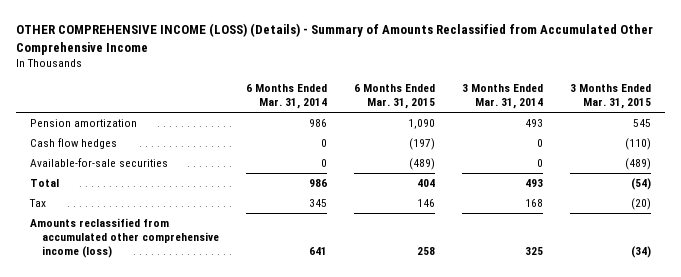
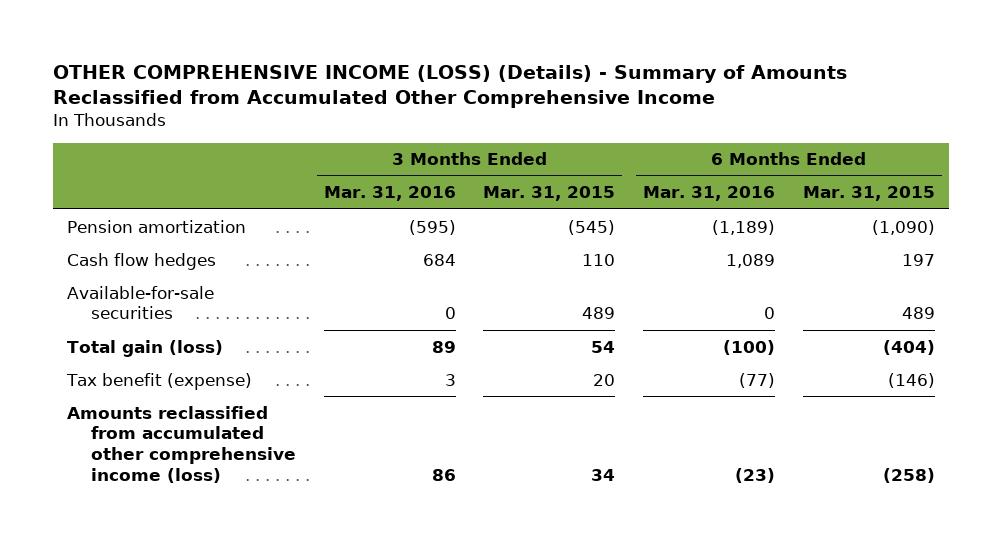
[245,84,327,110] 6 Months Ended Mar. 31, 2014 -> none
[462,84,544,110] 3 Months Ended Mar. 31, 2014 -> none
none -> [323,186,456,202] Mar. 31, 2016
none -> [643,186,776,202] Mar. 31, 2016
[407,118,435,129] 1,090 -> [872,219,936,235] (1,090)
[633,118,652,127] 545 -> [568,219,616,235] (545)
[408,137,435,150] (197) -> [902,253,936,266] 197
[625,137,652,150] (110) -> [582,253,616,266] 110
[408,157,435,170] (489) -> [902,307,936,320] 489
[625,157,652,170] (489) -> [582,307,616,320] 489
[29,178,59,187] Total -> [67,339,224,357] Total gain (loss)
[416,178,435,187] 404 -> [883,339,936,355] (404)
[631,177,652,190] (54) -> [591,340,616,353] 54
[28,198,46,207] Tax -> [66,372,253,390] Tax benefit (expense)
[416,198,435,207] 146 -> [888,372,936,388] (146)
[631,197,652,210] (20) -> [593,373,616,386] 20
[416,246,435,255] 258 -> [883,468,936,484] (258)
[631,245,652,258] (34) -> [591,469,616,482] 34

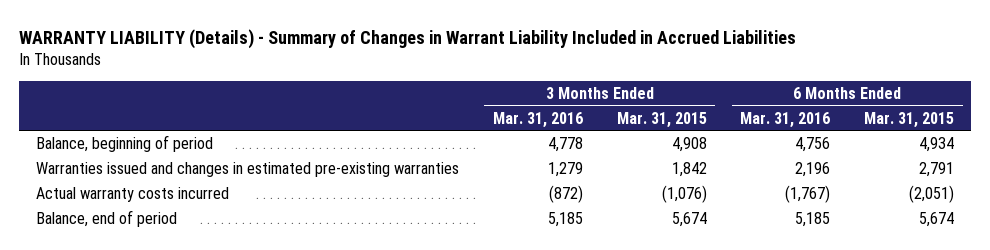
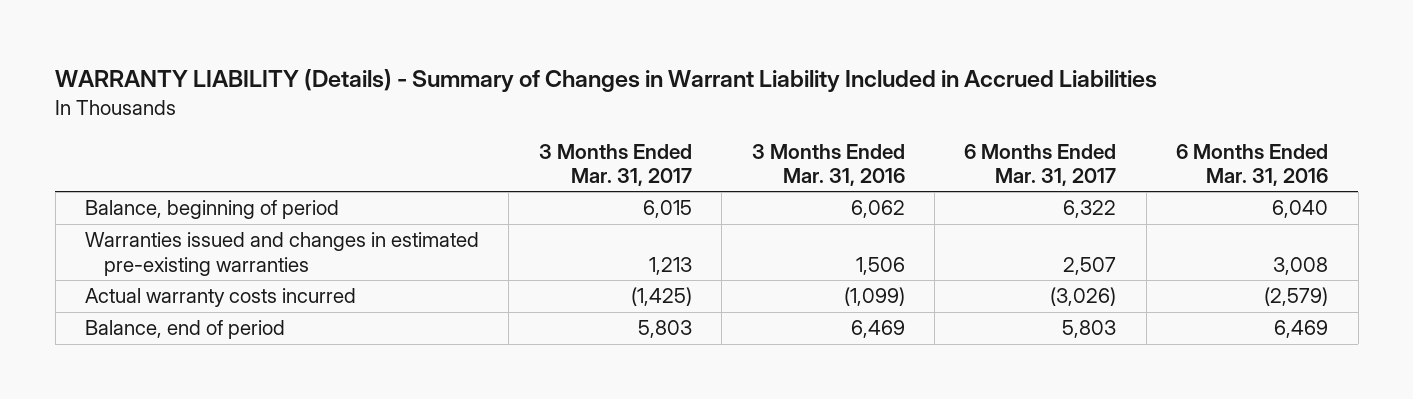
[616,111,707,128] Mar. 31, 2015 -> none
[864,111,955,128] Mar. 31, 2015 -> none
none -> [538,143,692,186] 3 Months Ended Mar. 31, 2017
none -> [964,143,1117,186] 6 Months Ended Mar. 31, 2017
[547,136,583,152] 4,778 -> [850,200,905,219] 6,062
[795,136,831,152] 4,756 -> [1272,200,1329,219] 6,040
[547,161,583,177] 1,279 -> [855,256,905,275] 1,506
[795,161,831,177] 2,196 -> [1273,256,1329,275] 3,008
[548,184,583,203] (872) -> [843,287,905,307] (1,099)
[785,184,831,203] (1,767) -> [1264,287,1329,307] (2,579)
[547,211,583,227] 5,185 -> [850,320,905,339] 6,469
[795,211,831,227] 5,185 -> [1274,320,1329,339] 6,469

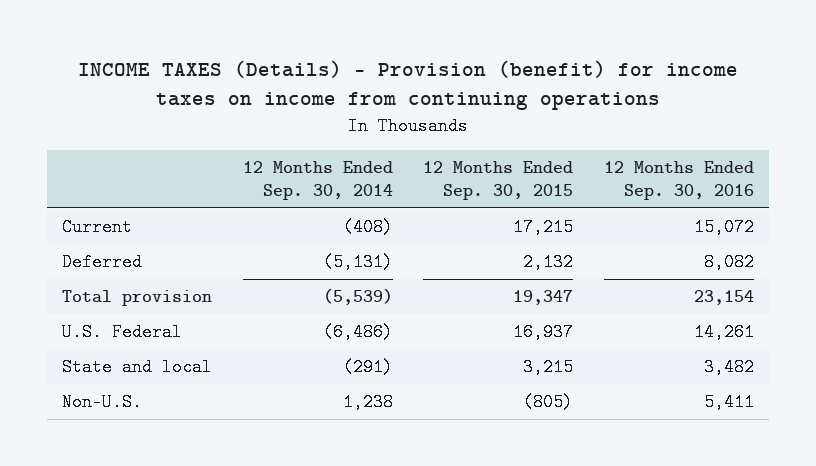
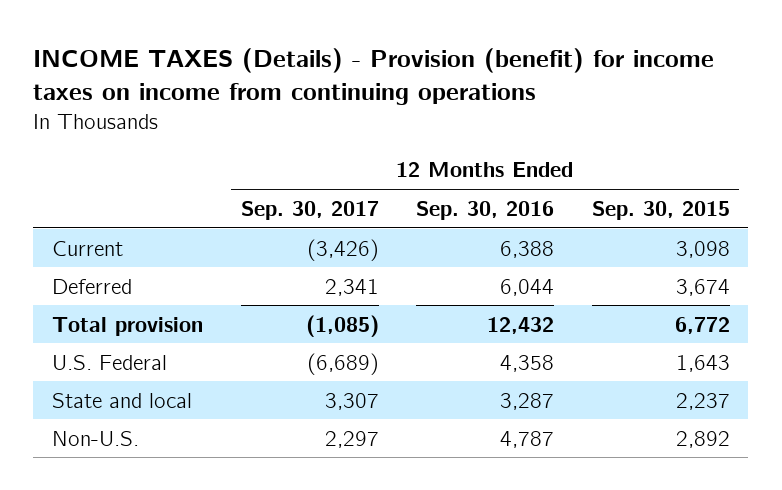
[242,160,393,201] 12 Months Ended Sep. 30, 2014 -> none
none -> [240,200,379,220] Sep. 30, 2017
[513,218,574,237] 17,215 -> [675,240,730,258] 3,098
[693,218,754,237] 15,072 -> [500,240,555,258] 6,388
[523,253,574,272] 2,132 -> [675,278,730,296] 3,674
[703,253,754,272] 8,082 -> [500,278,555,296] 6,044
[513,290,574,306] 19,347 -> [674,316,730,334] 6,772
[693,290,754,306] 23,154 -> [487,316,555,334] 12,432
[513,323,574,342] 16,937 -> [675,354,730,372] 1,643
[693,323,754,342] 14,261 -> [500,354,555,372] 4,358
[523,358,574,377] 3,215 -> [675,392,730,410] 2,237
[703,358,754,377] 3,482 -> [500,392,555,410] 3,287
[523,393,574,412] (805) -> [675,430,730,448] 2,892
[703,393,754,412] 5,411 -> [500,430,555,448] 4,787

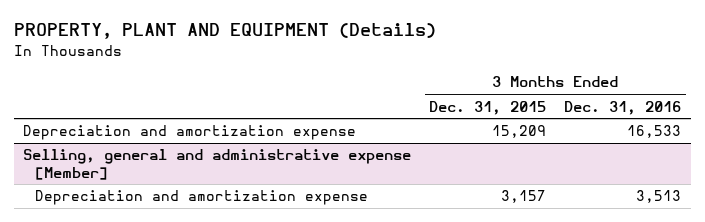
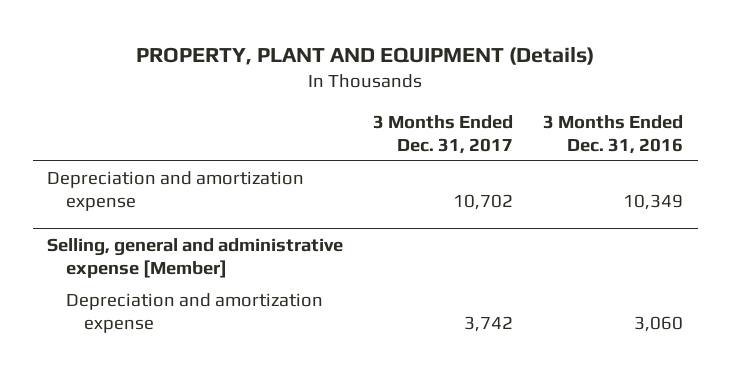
[429,100,547,115] Dec. 31, 2015 -> none
none -> [373,114,514,154] 3 Months Ended Dec. 31, 2017
[627,125,682,139] 16,533 -> [622,194,683,211] 10,349
[636,190,682,204] 3,513 -> [633,316,683,333] 3,060

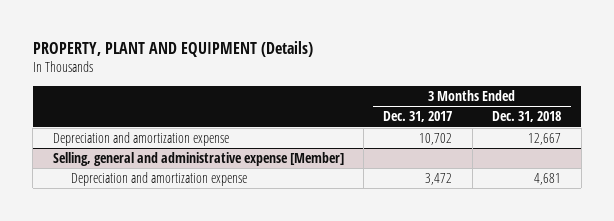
[542,114,683,154] 3 Months Ended Dec. 31, 2016 -> none
none -> [492,111,562,123] Dec. 31, 2018
[464,316,514,333] 3,742 -> [425,173,453,186] 3,472

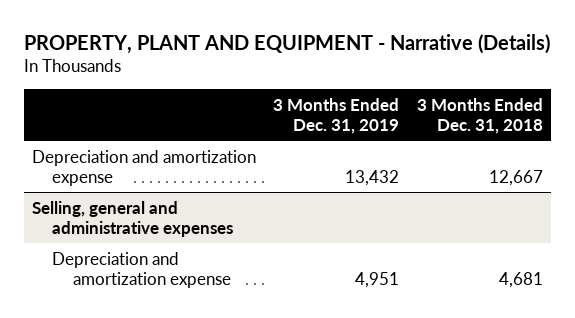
[32,40,313,57] PROPERTY, PLANT AND EQUIPMENT (Details) -> [23,33,550,54] PROPERTY, PLANT AND EQUIPMENT - Narrative (Details)
[383,111,453,123] Dec. 31, 2017 -> none
none -> [273,97,400,134] 3 Months Ended Dec. 31, 2019
[52,152,344,167] Selling, general and administrative expense [Member] -> [32,200,234,237] Selling, general and administrative expenses

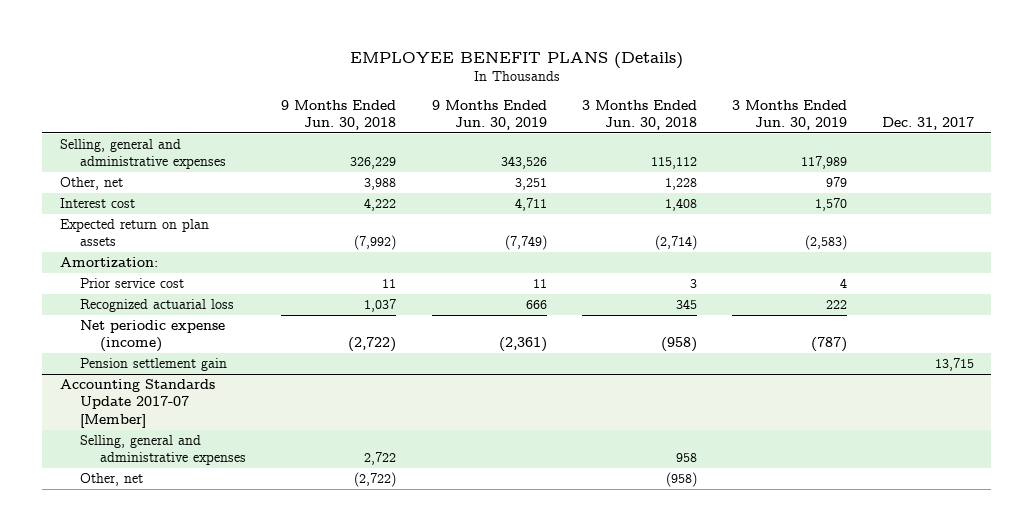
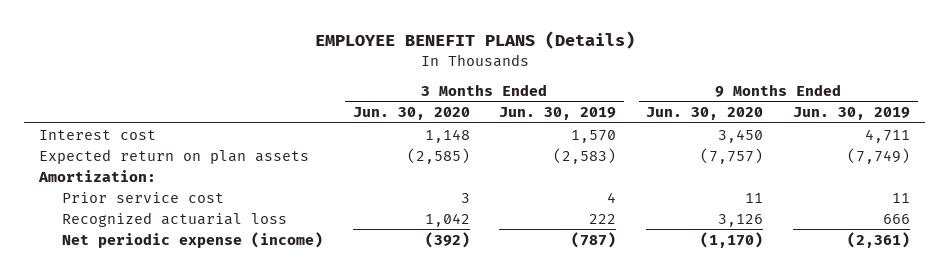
[281,99,397,131] 9 Months Ended Jun. 30, 2018 -> none
[581,99,697,131] 3 Months Ended Jun. 30, 2018 -> none
[881,117,974,131] Dec. 31, 2017 -> none
none -> [352,107,470,121] Jun. 30, 2020
none -> [646,107,764,121] Jun. 30, 2020
[59,139,227,170] Selling, general and administrative expenses -> none
[59,177,123,191] Other, net -> none
[80,358,228,372] Pension settlement gain -> none
[59,379,215,428] Accounting Standards Update 2017-07 [Member] -> none
[80,435,247,466] Selling, general and administrative expenses -> none
[80,473,144,487] Other, net -> none

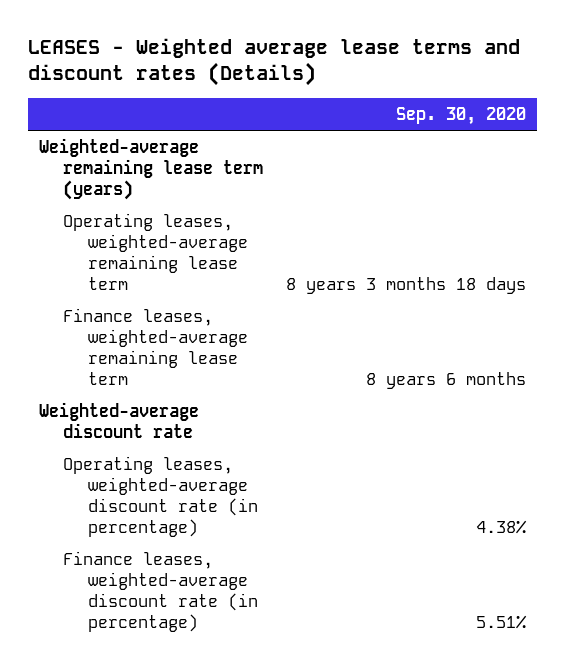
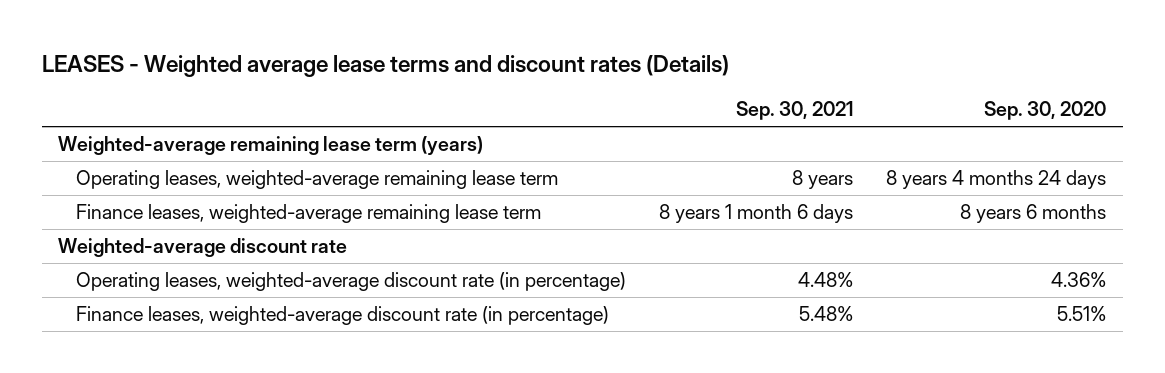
none -> [736,101,854,121] Sep. 30, 2021
[285,276,526,294] 8 years 3 months 18 days -> [886,170,1107,190] 8 years 4 months 24 days
[475,519,527,534] 4.38% -> [1051,272,1107,288] 4.36%

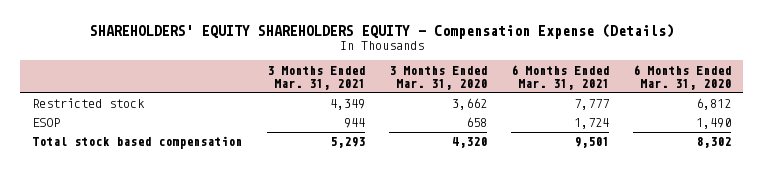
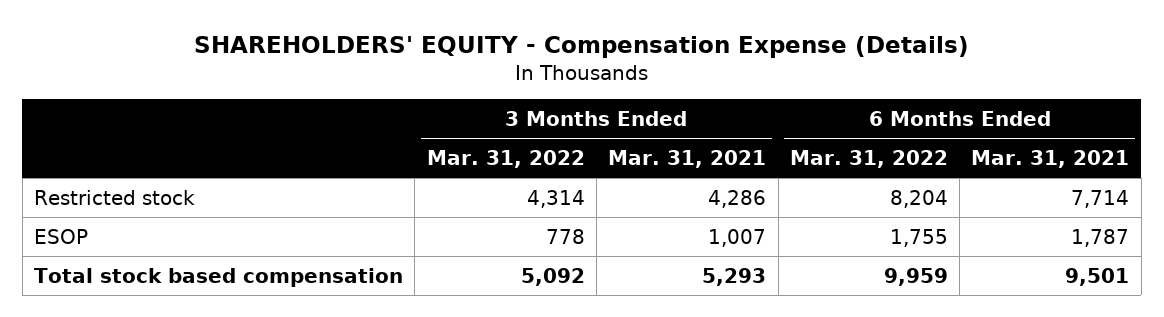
[89,24,674,40] SHAREHOLDERS' EQUITY SHAREHOLDERS EQUITY - Compensation Expense (Details) -> [193,36,969,59] SHAREHOLDERS' EQUITY - Compensation Expense (Details)
[388,65,487,90] 3 Months Ended Mar. 31, 2020 -> none
[633,64,732,90] 6 Months Ended Mar. 31, 2020 -> none
none -> [426,150,585,169] Mar. 31, 2022
none -> [789,150,948,169] Mar. 31, 2022
[329,99,365,111] 4,349 -> [708,189,767,208] 4,286
[573,99,609,111] 7,777 -> [1071,189,1130,208] 7,714
[343,118,365,129] 944 -> [708,228,767,247] 1,007
[573,118,609,130] 1,724 -> [1071,228,1130,247] 1,787

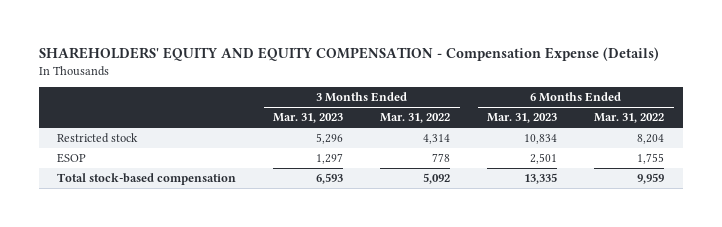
[193,36,969,59] SHAREHOLDERS' EQUITY - Compensation Expense (Details) -> [38,47,659,62] SHAREHOLDERS' EQUITY AND EQUITY COMPENSATION - Compensation Expense (Details)
[608,150,767,169] Mar. 31, 2021 -> none
[971,150,1130,169] Mar. 31, 2021 -> none
none -> [273,113,344,124] Mar. 31, 2023
none -> [487,113,558,124] Mar. 31, 2023
[34,267,404,287] Total stock based compensation -> [57,172,237,185] Total stock-based compensation

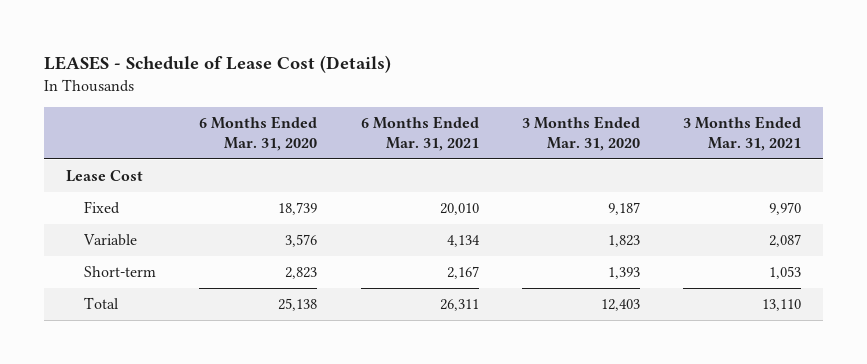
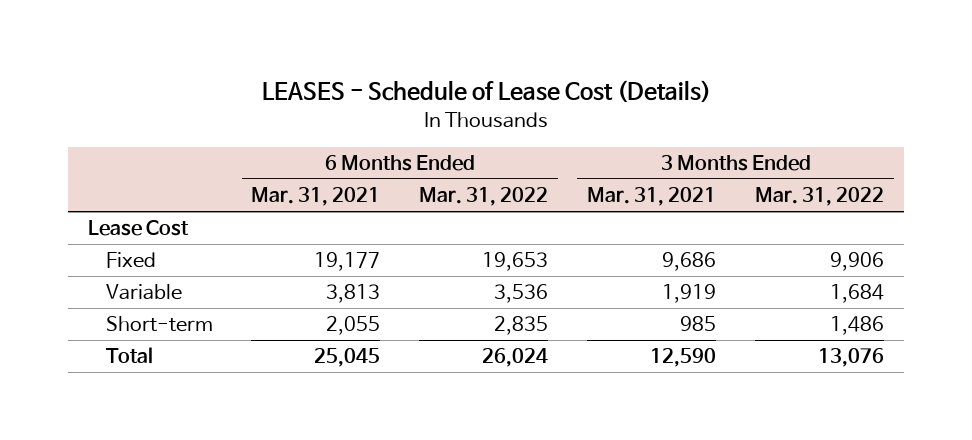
[199,116,318,151] 6 Months Ended Mar. 31, 2020 -> none
[522,116,641,151] 3 Months Ended Mar. 31, 2020 -> none
none -> [419,187,549,207] Mar. 31, 2022
none -> [755,187,885,207] Mar. 31, 2022
[439,203,479,216] 20,010 -> [314,252,381,272] 19,177
[769,202,802,216] 9,970 -> [662,252,717,272] 9,686
[446,235,480,248] 4,134 -> [326,284,381,304] 3,813
[769,234,802,248] 2,087 -> [662,284,717,304] 1,919
[446,266,479,280] 2,167 -> [326,316,381,336] 2,055
[769,266,802,280] 1,053 -> [680,316,717,332] 985
[439,299,479,312] 26,311 -> [314,348,381,368] 25,045
[762,299,802,312] 13,110 -> [650,348,717,368] 12,590

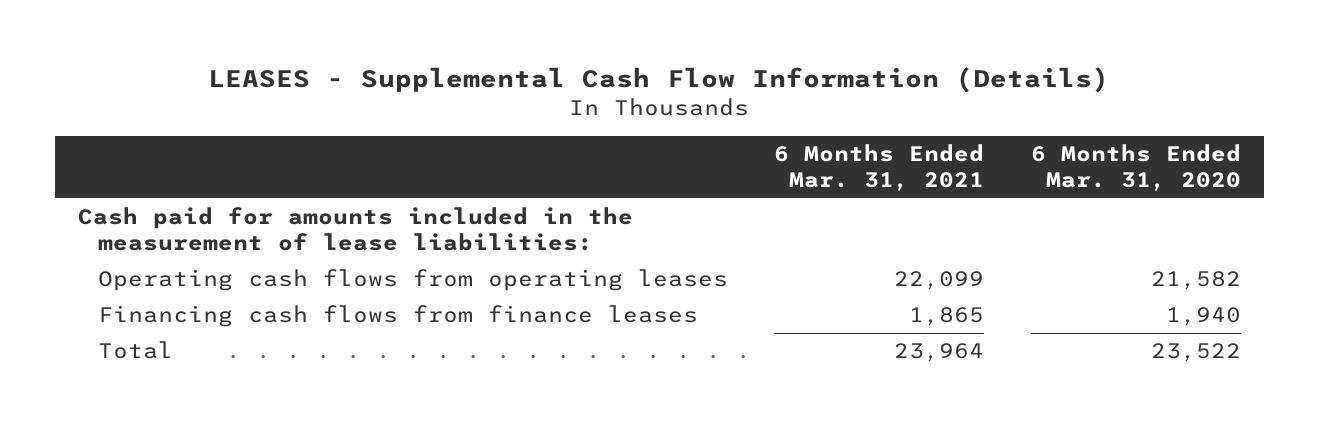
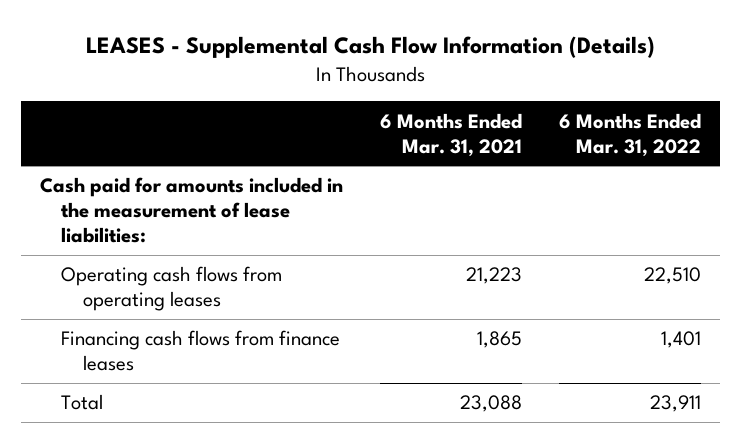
[1030,143,1241,191] 6 Months Ended Mar. 31, 2020 -> none
none -> [559,112,702,157] 6 Months Ended Mar. 31, 2022
[894,271,985,291] 22,099 -> [466,267,523,285] 21,223
[894,343,985,363] 23,964 -> [460,395,523,413] 23,088

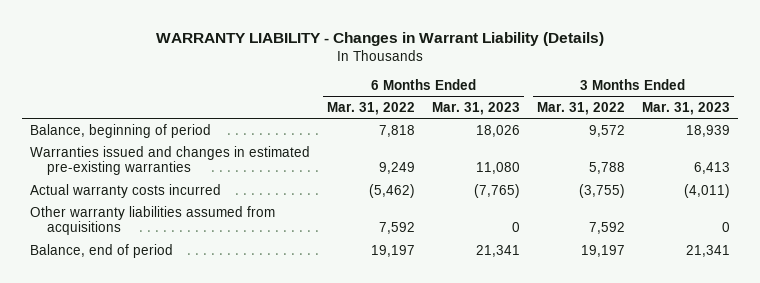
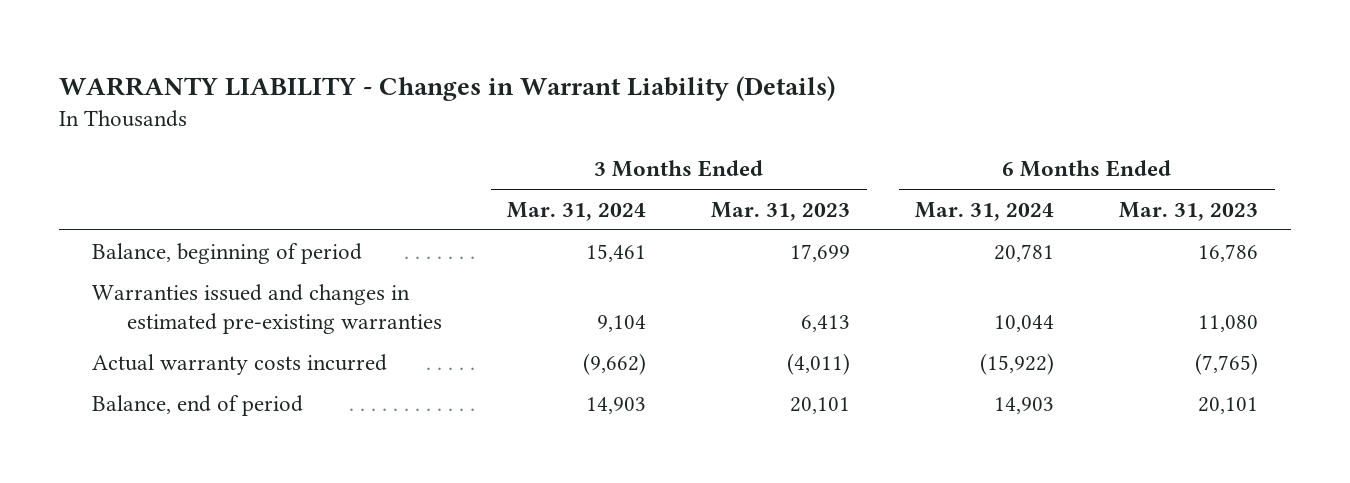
[327,101,416,115] Mar. 31, 2022 -> none
[537,101,626,115] Mar. 31, 2022 -> none
none -> [507,201,647,221] Mar. 31, 2024
none -> [915,201,1055,221] Mar. 31, 2024
[476,124,521,137] 18,026 -> [1198,243,1259,262] 16,786
[685,124,730,137] 18,939 -> [790,243,851,262] 17,699
[30,205,276,236] Other warranty liabilities assumed from acquisitions -> none
[476,244,521,257] 21,341 -> [1198,396,1259,414] 20,101
[685,244,730,257] 21,341 -> [790,396,851,414] 20,101

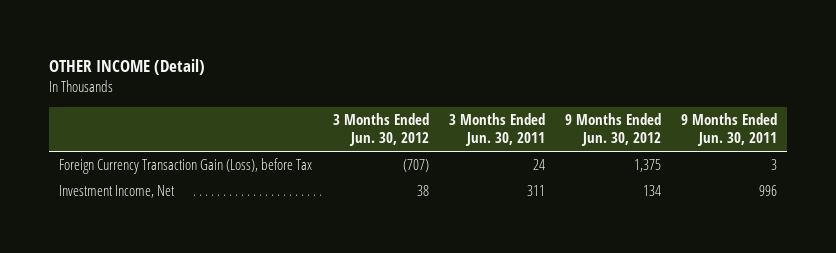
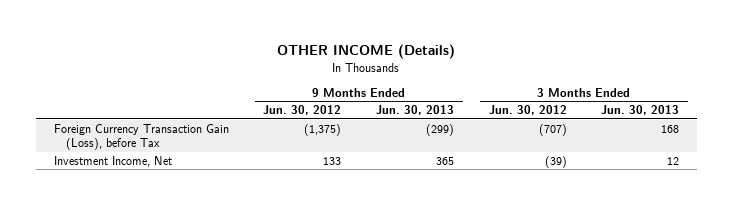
[49,59,206,76] OTHER INCOME (Detail) -> [277,44,456,60] OTHER INCOME (Details)
[448,113,545,147] 3 Months Ended Jun. 30, 2011 -> none
[680,113,777,147] 9 Months Ended Jun. 30, 2011 -> none
none -> [375,105,454,116] Jun. 30, 2013
none -> [601,105,680,116] Jun. 30, 2013
[633,159,661,173] 1,375 -> [304,123,342,136] (1,375)
[416,185,429,197] 38 -> [544,155,567,168] (39)
[642,185,661,197] 134 -> [323,156,342,165] 133

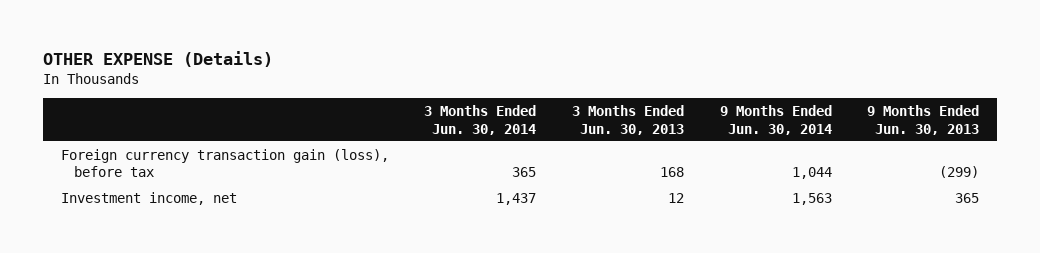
[277,44,456,60] OTHER INCOME (Details) -> [42,50,273,67] OTHER EXPENSE (Details)
[263,105,342,116] Jun. 30, 2012 -> none
[488,105,567,116] Jun. 30, 2012 -> none
none -> [424,104,537,135] 3 Months Ended Jun. 30, 2014
none -> [719,104,832,135] 9 Months Ended Jun. 30, 2014
[53,123,229,151] Foreign Currency Transaction Gain (Loss), before Tax -> [60,148,389,178] Foreign currency transaction gain (loss), before tax
[53,155,172,167] Investment Income, Net -> [60,191,237,205] Investment income, net

